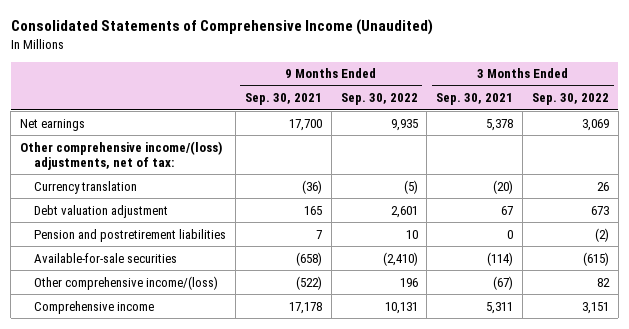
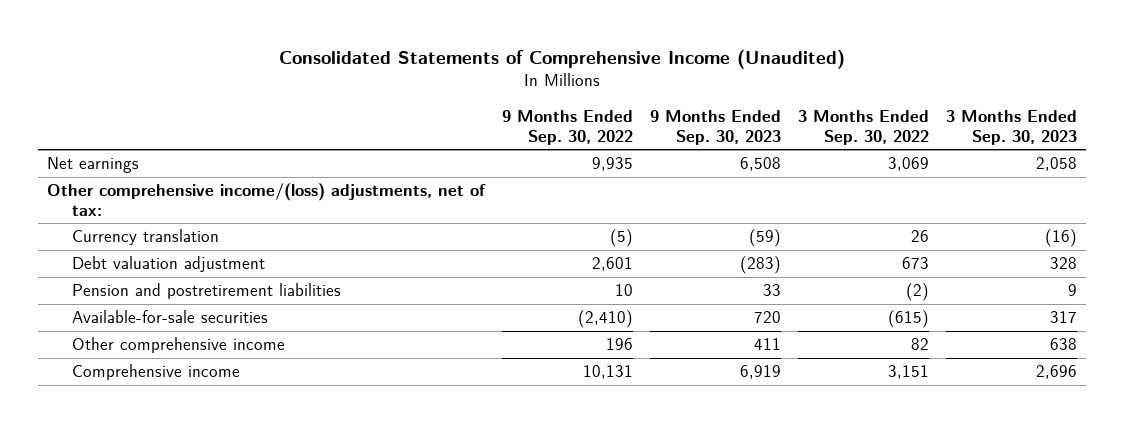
[244,93,322,106] Sep. 30, 2021 -> none
[436,93,514,106] Sep. 30, 2021 -> none
none -> [649,110,781,145] 9 Months Ended Sep. 30, 2023
none -> [946,110,1078,145] 3 Months Ended Sep. 30, 2023
[34,275,219,290] Other comprehensive income/(loss) -> [72,337,286,354] Other comprehensive income

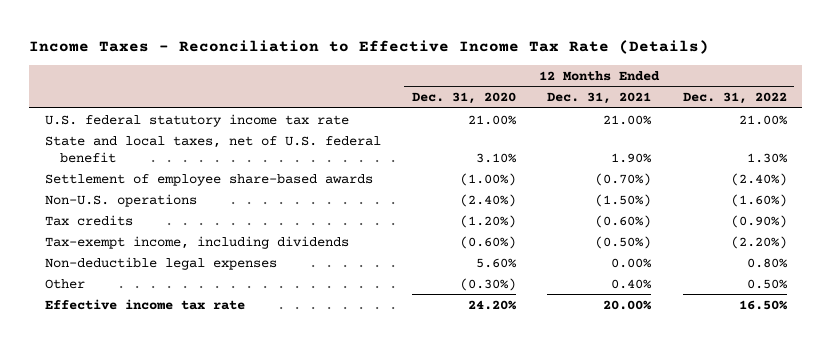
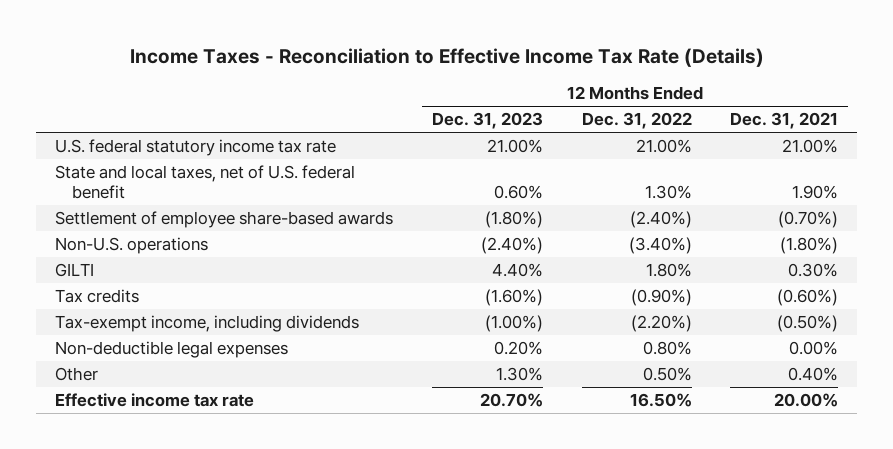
[412,92,517,105] Dec. 31, 2020 -> none
none -> [431,112,543,130] Dec. 31, 2023
[595,193,652,207] (1.50%) -> [780,237,839,255] (1.80%)
[730,193,787,207] (1.60%) -> [628,237,692,255] (3.40%)
none -> [55,263,95,278] GILTI

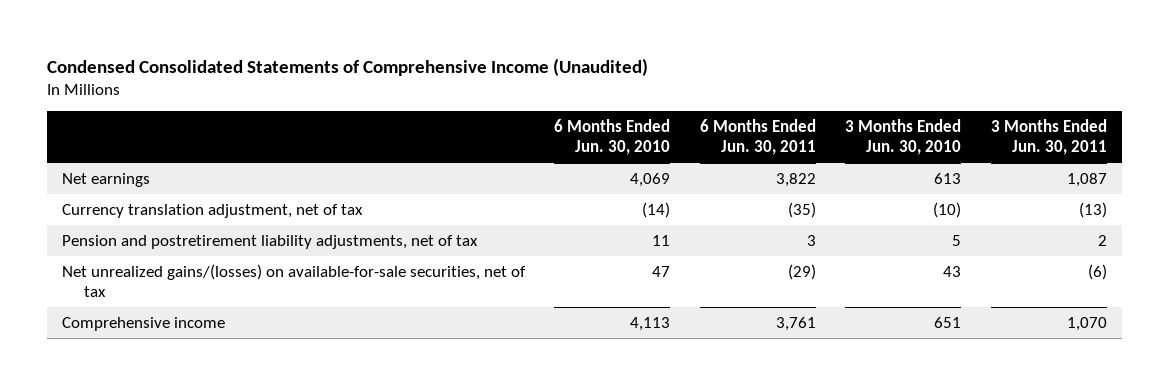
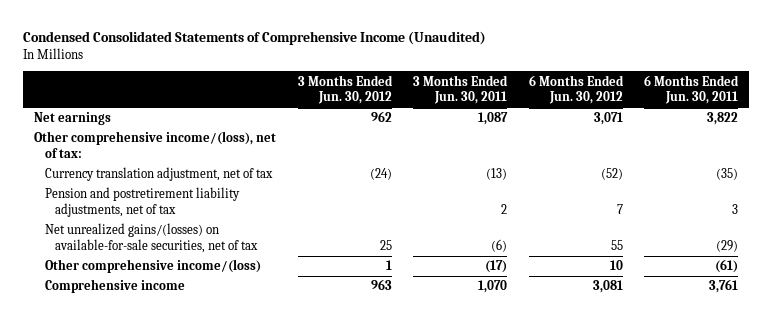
[554,119,671,155] 6 Months Ended Jun. 30, 2010 -> none
[845,119,962,155] 3 Months Ended Jun. 30, 2010 -> none
none -> [297,74,393,105] 3 Months Ended Jun. 30, 2012
none -> [528,74,624,105] 6 Months Ended Jun. 30, 2012
none -> [33,131,276,158] Other comprehensive income/(loss), net of tax:
none -> [44,259,261,274] Other comprehensive income/(loss)

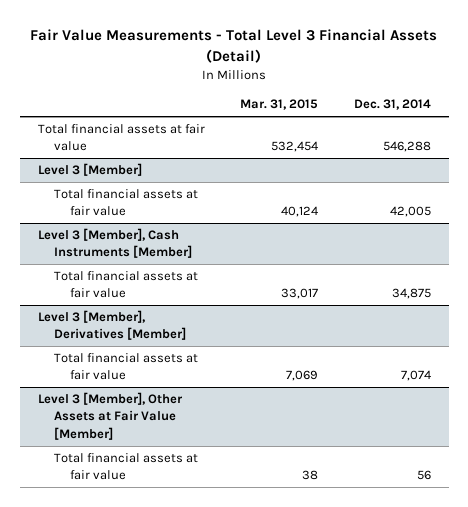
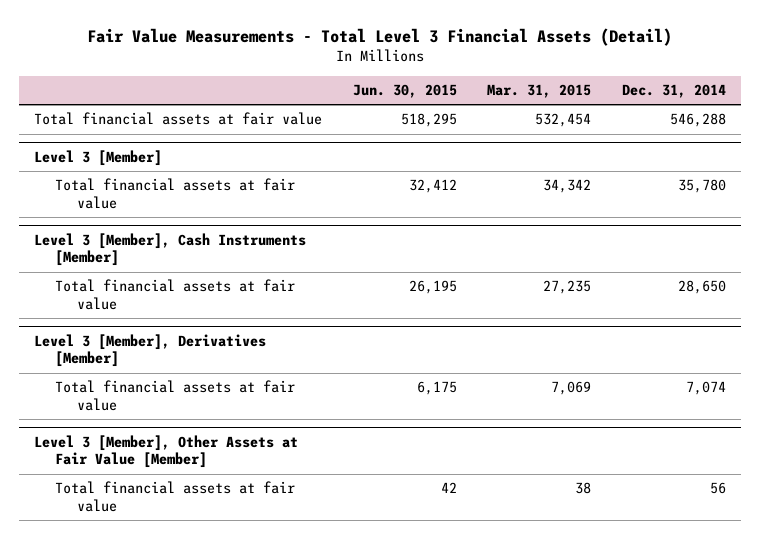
none -> [352,84,457,99] Jun. 30, 2015
[281,206,319,218] 40,124 -> [543,179,592,194] 34,342
[389,206,431,218] 42,005 -> [677,179,726,194] 35,780
[281,288,319,300] 33,017 -> [543,280,592,295] 27,235
[391,288,431,300] 34,875 -> [677,280,726,295] 28,650

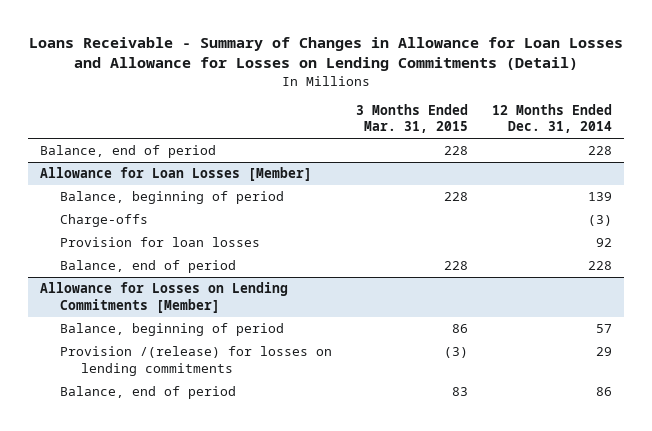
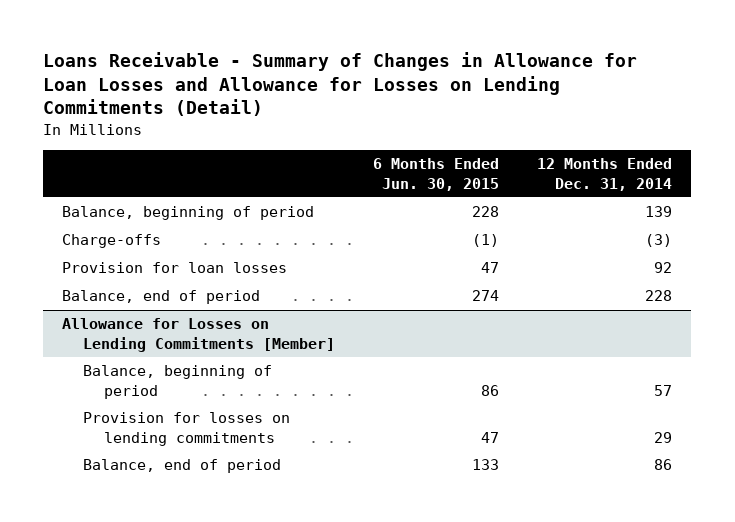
[356,103,469,134] 3 Months Ended Mar. 31, 2015 -> none
none -> [373,158,500,191] 6 Months Ended Jun. 30, 2015
[40,145,217,159] Balance, end of period -> none
[40,167,313,182] Allowance for Loan Losses [Member] -> none
[60,346,333,376] Provision /(release) for losses on lending commitments -> [83,412,291,446] Provision for losses on lending commitments

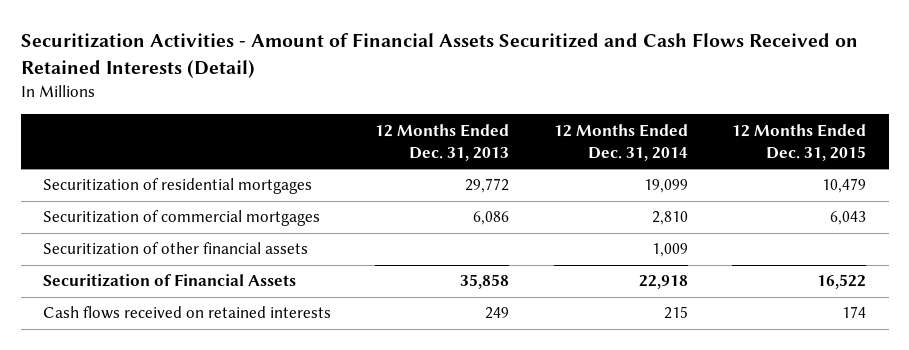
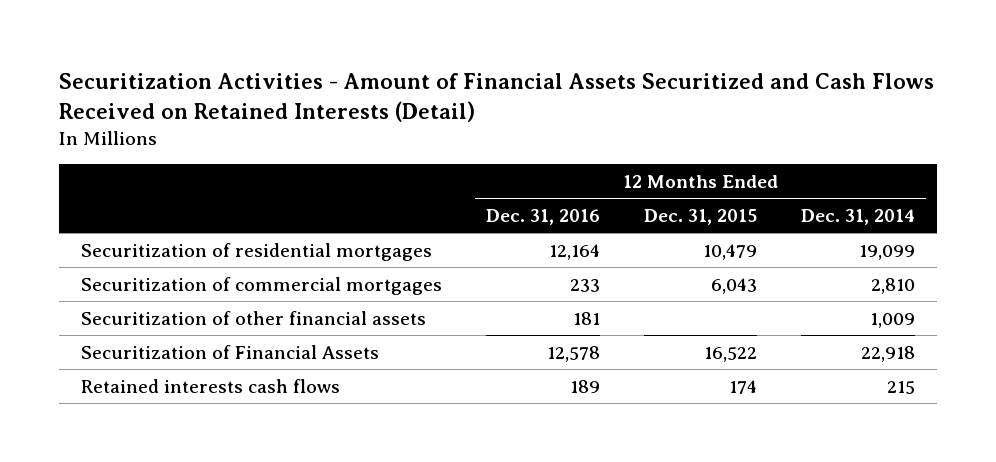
[375,123,510,162] 12 Months Ended Dec. 31, 2013 -> none
none -> [486,208,601,225] Dec. 31, 2016
[42,306,331,320] Cash flows received on retained interests -> [81,378,341,393] Retained interests cash flows

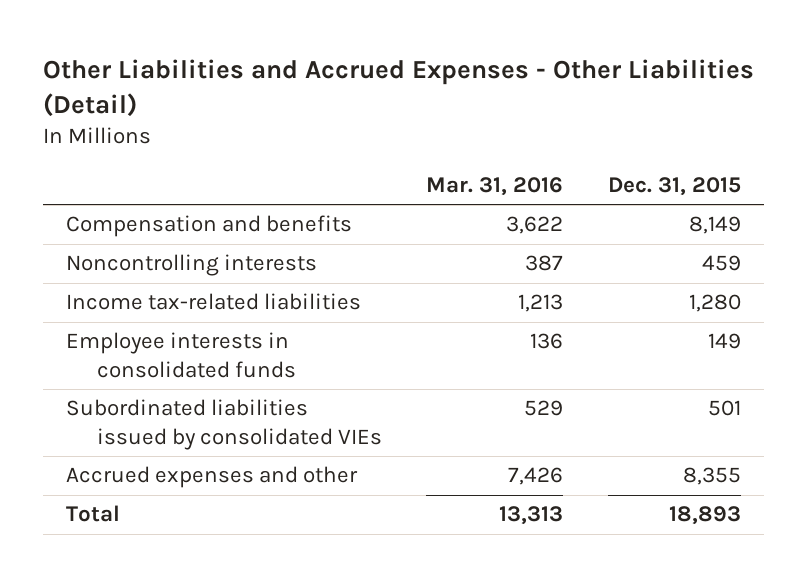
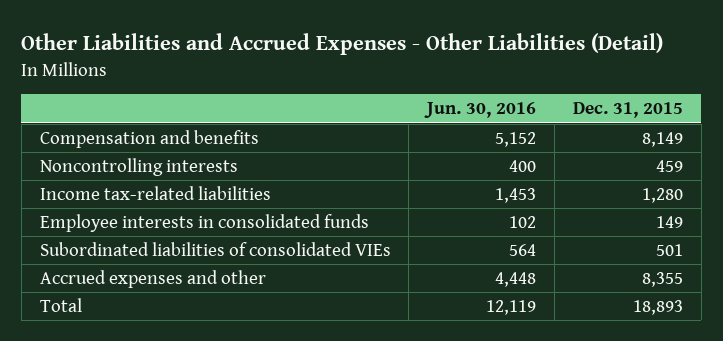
[426,176,564,196] Mar. 31, 2016 -> none
none -> [424,102,537,119] Jun. 30, 2016
[65,399,382,450] Subordinated liabilities issued by consolidated VIEs -> [39,241,391,256] Subordinated liabilities of consolidated VIEs

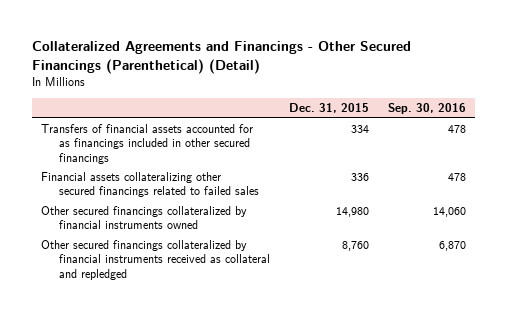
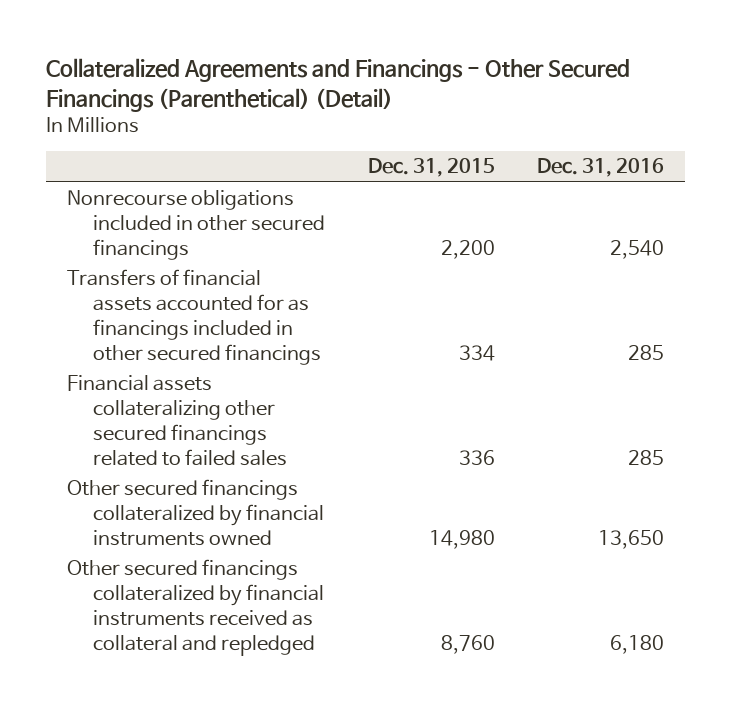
[387,103,466,115] Sep. 30, 2016 -> none
none -> [536,158,664,178] Dec. 31, 2016
none -> [67,190,326,261] Nonrecourse obligations included in other secured financings

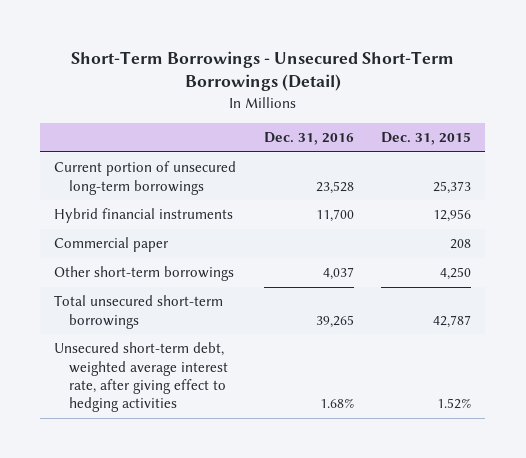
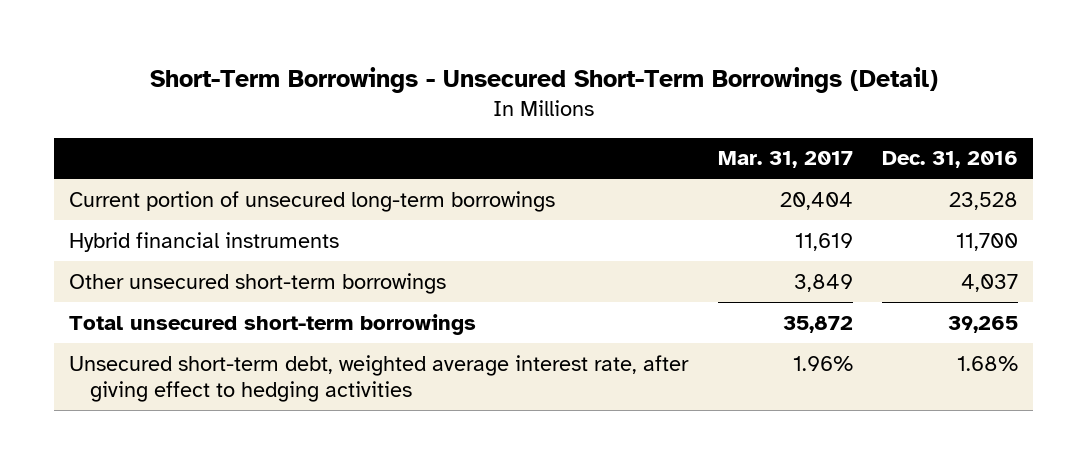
[381,132,472,146] Dec. 31, 2015 -> none
none -> [717,151,853,169] Mar. 31, 2017
[54,237,170,253] Commercial paper -> none
[54,266,235,282] Other short-term borrowings -> [68,272,446,294] Other unsecured short-term borrowings

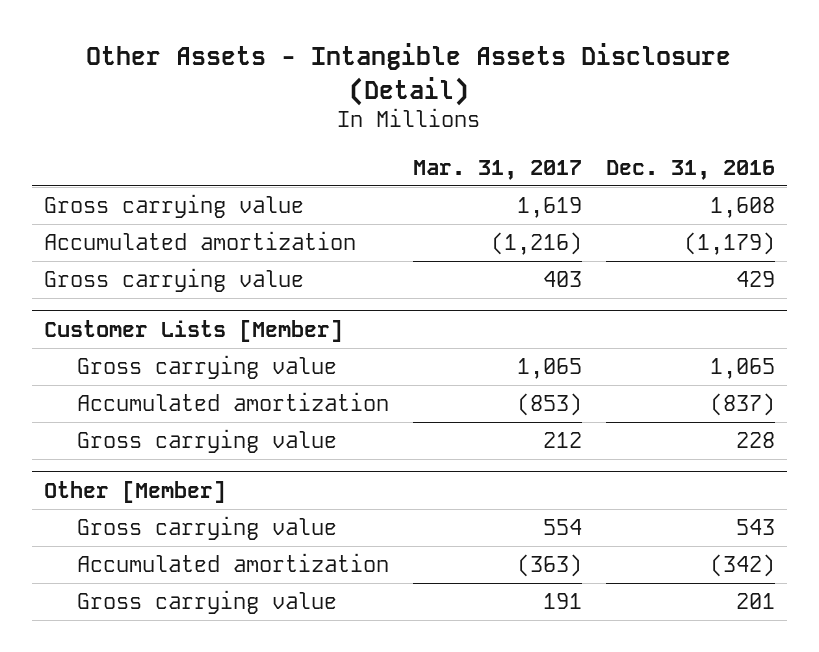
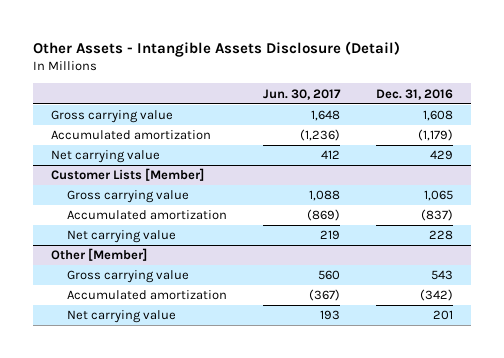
[412,159,582,180] Mar. 31, 2017 -> none
none -> [262,88,341,100] Jun. 30, 2017
[44,268,305,293] Gross carrying value -> [50,150,160,164] Net carrying value
[76,429,337,454] Gross carrying value -> [66,230,176,244] Net carrying value
[76,590,337,615] Gross carrying value -> [66,310,176,324] Net carrying value

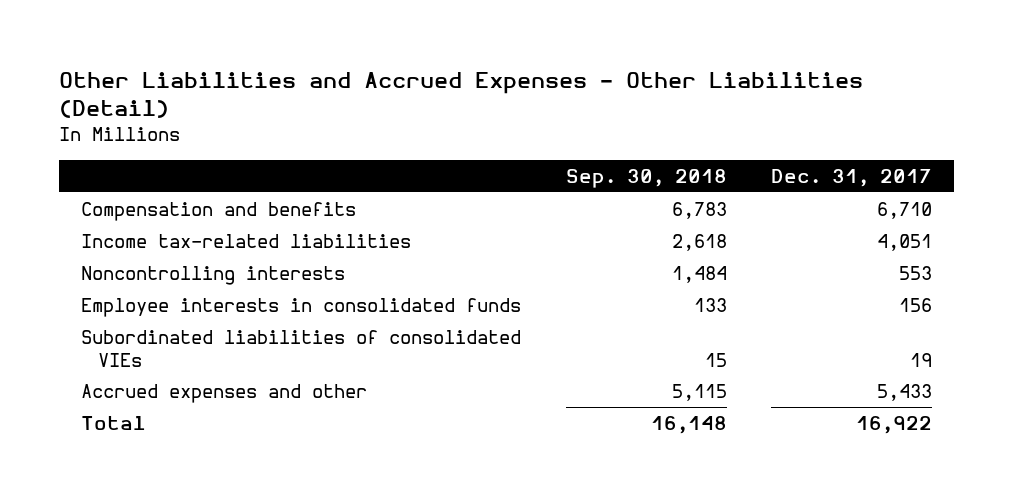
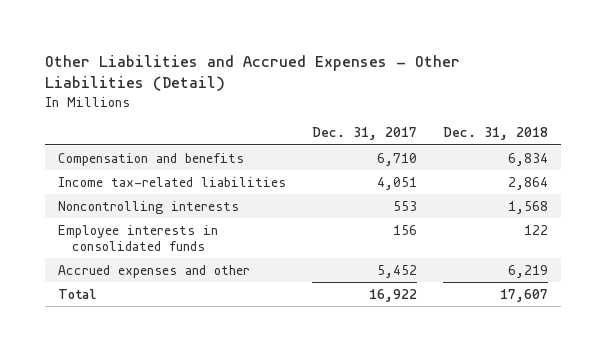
[565,168,727,188] Sep. 30, 2018 -> none
none -> [442,127,548,141] Dec. 31, 2018
[81,329,522,367] Subordinated liabilities of consolidated VIEs -> none
[876,383,932,401] 5,433 -> [376,264,417,278] 5,452

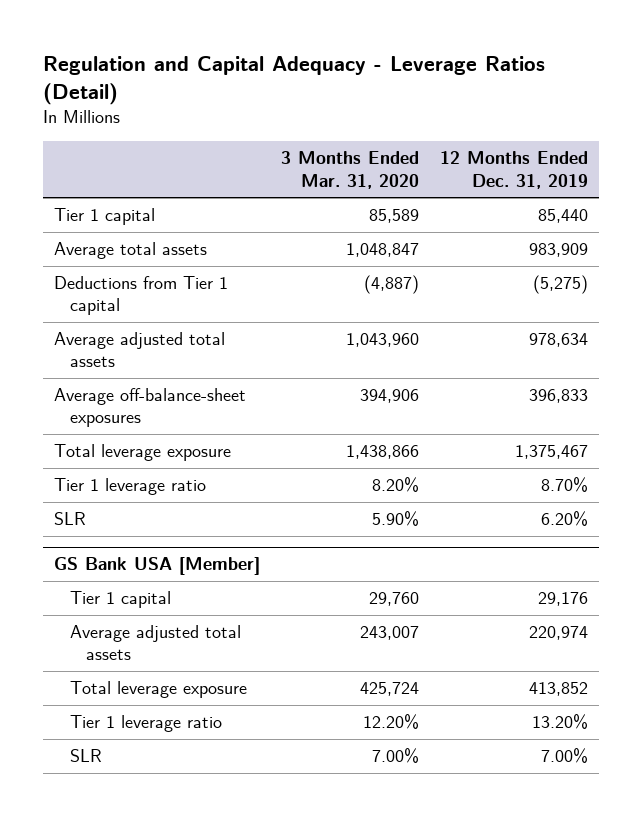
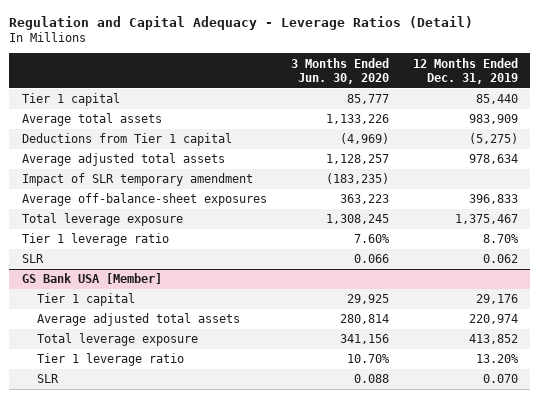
[280,151,419,189] 3 Months Ended Mar. 31, 2020 -> none
none -> [290,57,389,84] 3 Months Ended Jun. 30, 2020
none -> [21,173,253,187] Impact of SLR temporary amendment
[541,511,589,527] 6.20% -> [482,254,518,264] 0.062
[541,748,589,764] 7.00% -> [482,374,518,384] 0.070

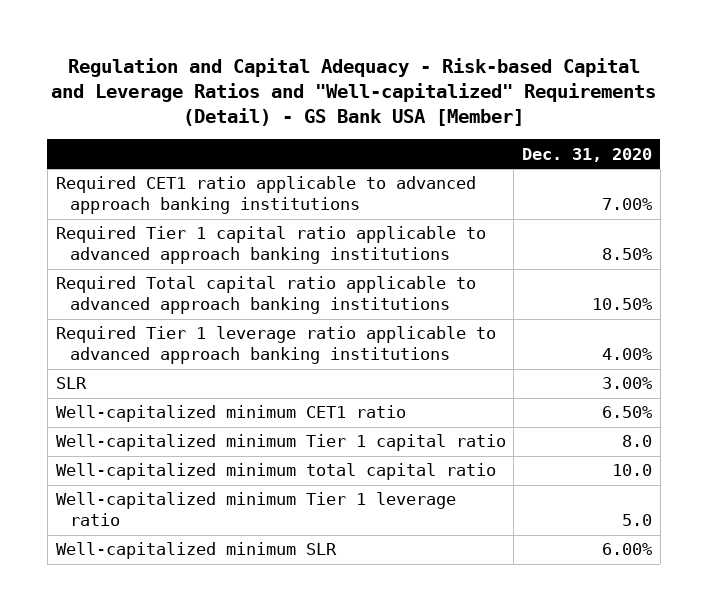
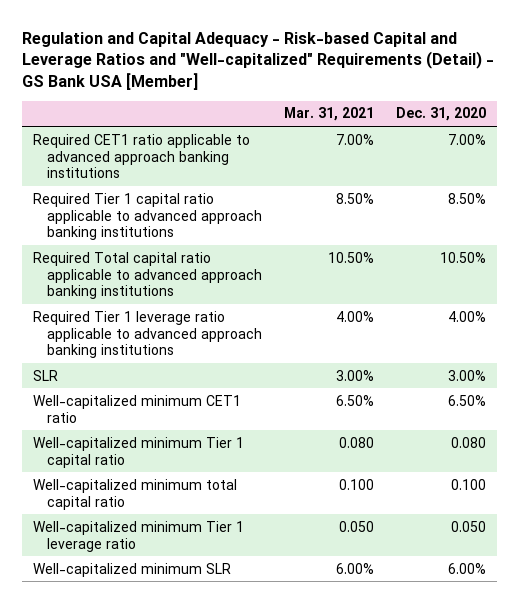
none -> [283,107,374,122] Mar. 31, 2021
[622,435,653,448] 8.0 -> [450,436,486,448] 0.080
[612,464,653,477] 10.0 -> [450,478,486,490] 0.100
[622,514,653,527] 5.0 -> [450,520,486,532] 0.050

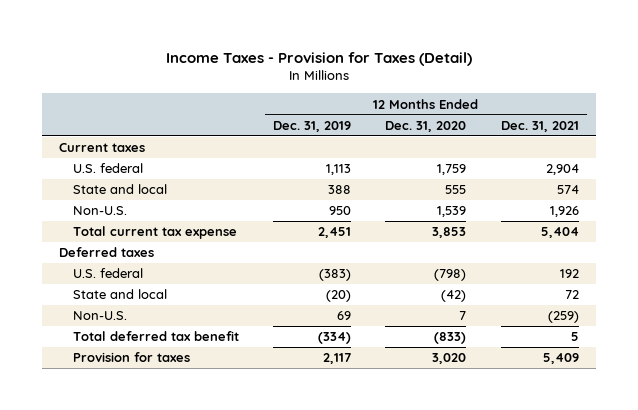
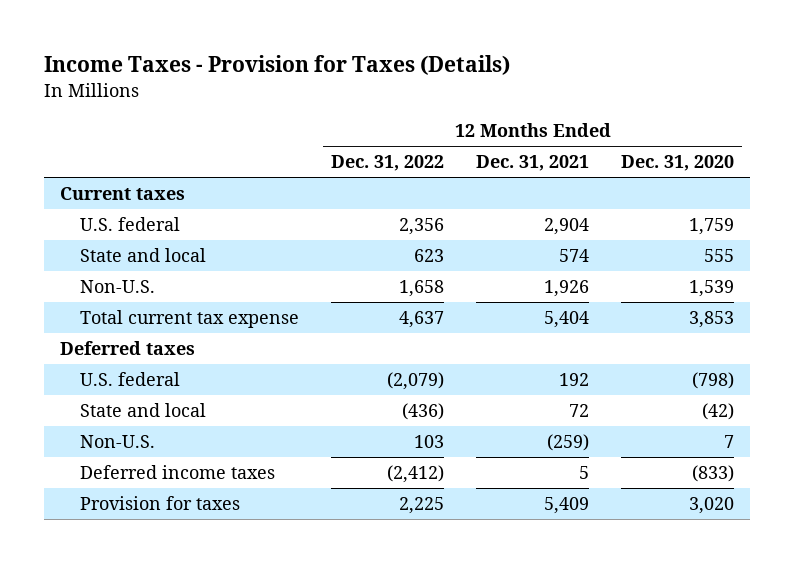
[166,51,473,66] Income Taxes - Provision for Taxes (Detail) -> [44,55,511,76] Income Taxes - Provision for Taxes (Details)
[273,120,352,132] Dec. 31, 2019 -> none
none -> [331,155,445,172] Dec. 31, 2022
[72,331,239,342] Total deferred tax benefit -> [80,465,276,480] Deferred income taxes

